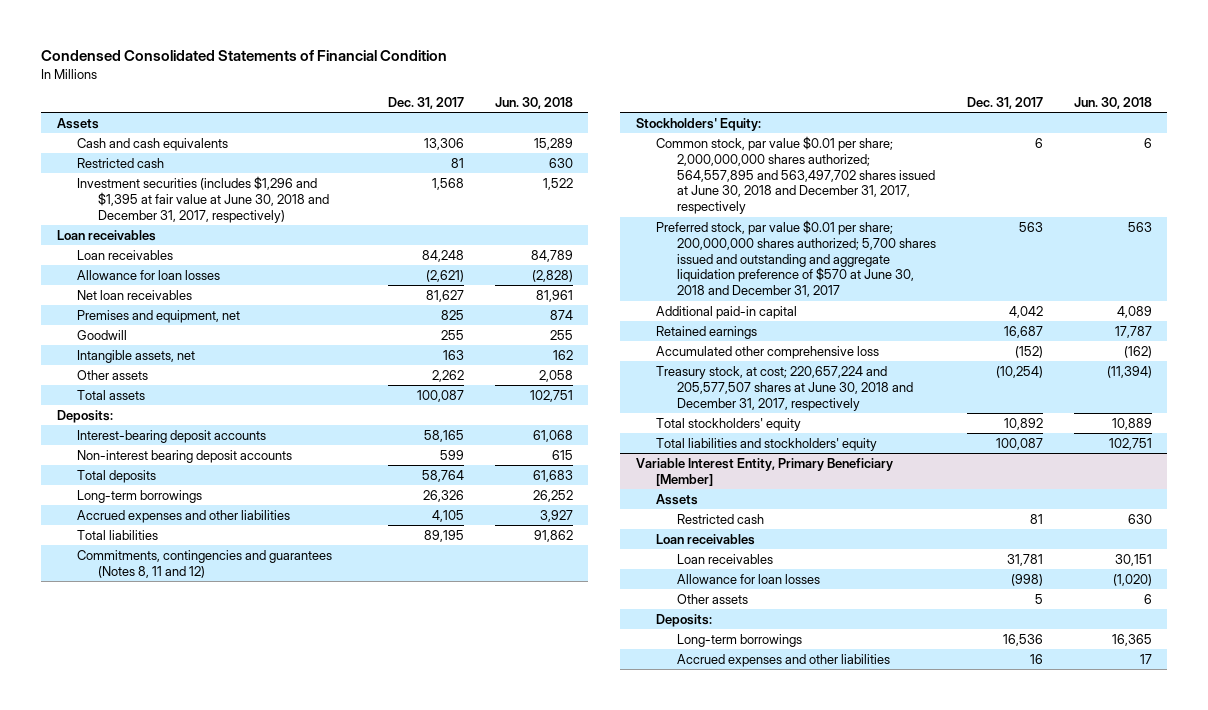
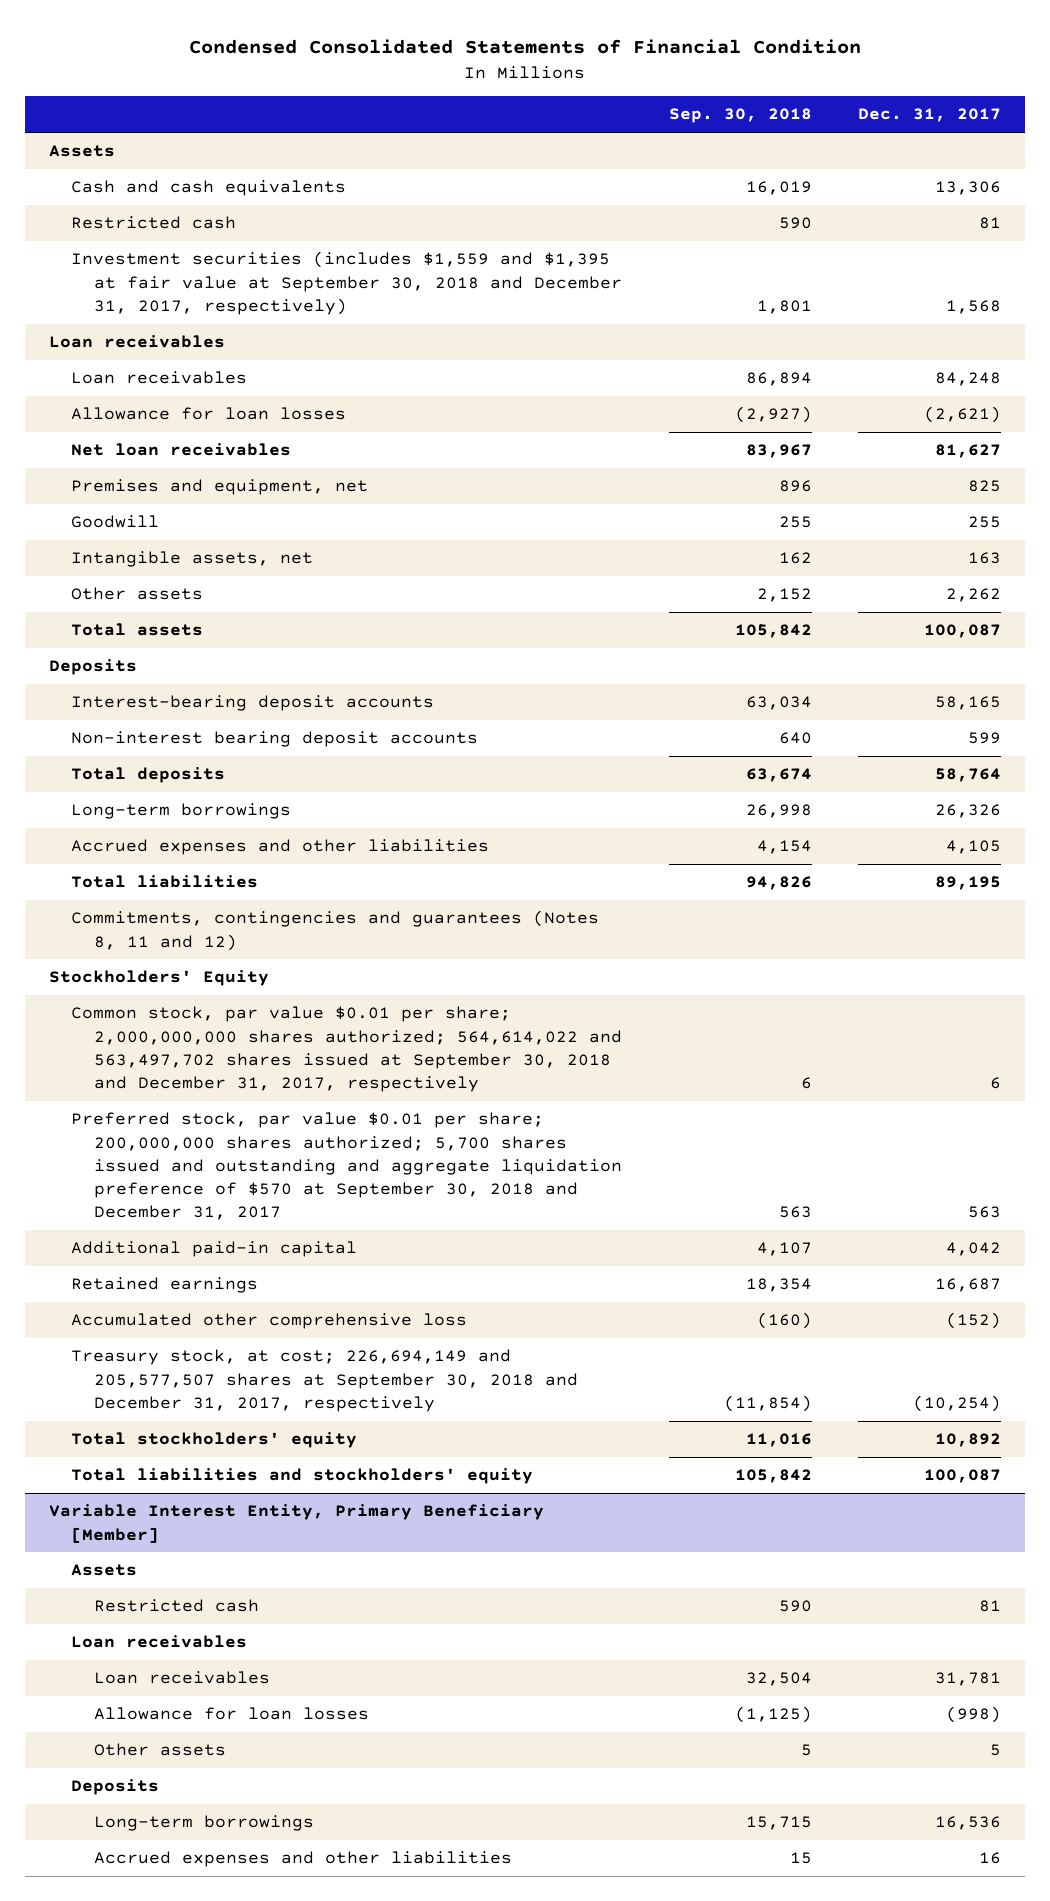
[494,96,573,109] Jun. 30, 2018 -> none
none -> [668,108,812,124] Sep. 30, 2018
[77,175,329,223] Investment securities (includes $1,296 and $1,395 at fair value at June 30, 2018 and December 31, 2017, respectively) -> [71,251,622,315] Investment securities (includes $1,559 and $1,395 at fair value at September 30, 2018 and December 31, 2017, respectively)
[56,409,113,423] Deposits: -> [48,659,137,676] Deposits
[635,117,761,131] Stockholders' Equity: -> [48,970,269,987] Stockholders' Equity
[656,135,935,215] Common stock, par value $0.01 per share; 2,000,000,000 shares authorized; 564,557,895 and 563,497,702 shares issued at June 30, 2018 and December 31, 2017, respectively -> [71,1006,622,1092] Common stock, par value $0.01 per share; 2,000,000,000 shares authorized; 564,614,022 and 563,497,702 shares issued at September 30, 2018 and December 31, 2017, respectively
[656,219,936,298] Preferred stock, par value $0.01 per share; 200,000,000 shares authorized; 5,700 shares issued and outstanding and aggregate liquidation preference of $570 at June 30, 2018 and December 31, 2017 -> [71,1112,622,1221] Preferred stock, par value $0.01 per share; 200,000,000 shares authorized; 5,700 shares issued and outstanding and aggregate liquidation preference of $570 at September 30, 2018 and December 31, 2017
[656,365,913,411] Treasury stock, at cost; 220,657,224 and 205,577,507 shares at June 30, 2018 and December 31, 2017, respectively -> [71,1349,578,1412] Treasury stock, at cost; 226,694,149 and 205,577,507 shares at September 30, 2018 and December 31, 2017, respectively
[656,613,713,627] Deposits: -> [71,1779,160,1796] Deposits

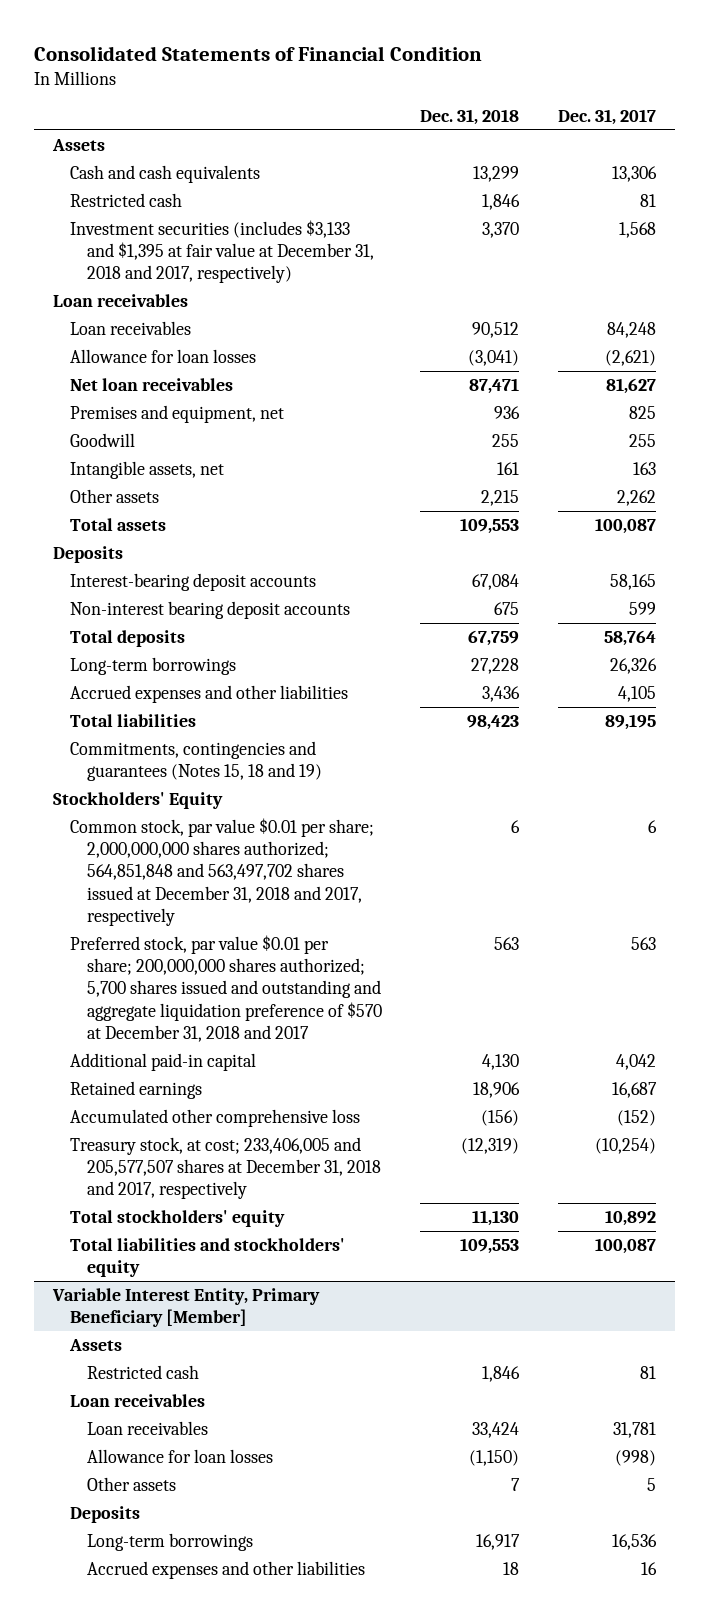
[189,39,862,55] Condensed Consolidated Statements of Financial Condition -> [33,45,482,61] Consolidated Statements of Financial Condition
[668,108,812,124] Sep. 30, 2018 -> none
none -> [420,109,520,126] Dec. 31, 2018
[71,251,622,315] Investment securities (includes $1,559 and $1,395 at fair value at September 30, 2018 and December 31, 2017, respectively) -> [69,219,374,284] Investment securities (includes $3,133 and $1,395 at fair value at December 31, 2018 and 2017, respectively)
[71,910,600,951] Commitments, contingencies and guarantees (Notes 8, 11 and 12) -> [69,740,322,782] Commitments, contingencies and guarantees (Notes 15, 18 and 19)
[71,1006,622,1092] Common stock, par value $0.01 per share; 2,000,000,000 shares authorized; 564,614,022 and 563,497,702 shares issued at September 30, 2018 and December 31, 2017, respectively -> [69,817,374,927] Common stock, par value $0.01 per share; 2,000,000,000 shares authorized; 564,851,848 and 563,497,702 shares issued at December 31, 2018 and 2017, respectively
[71,1112,622,1221] Preferred stock, par value $0.01 per share; 200,000,000 shares authorized; 5,700 shares issued and outstanding and aggregate liquidation preference of $570 at September 30, 2018 and December 31, 2017 -> [69,934,382,1043] Preferred stock, par value $0.01 per share; 200,000,000 shares authorized; 5,700 shares issued and outstanding and aggregate liquidation preference of $570 at December 31, 2018 and 2017
[71,1349,578,1412] Treasury stock, at cost; 226,694,149 and 205,577,507 shares at September 30, 2018 and December 31, 2017, respectively -> [69,1136,381,1200] Treasury stock, at cost; 233,406,005 and 205,577,507 shares at December 31, 2018 and 2017, respectively

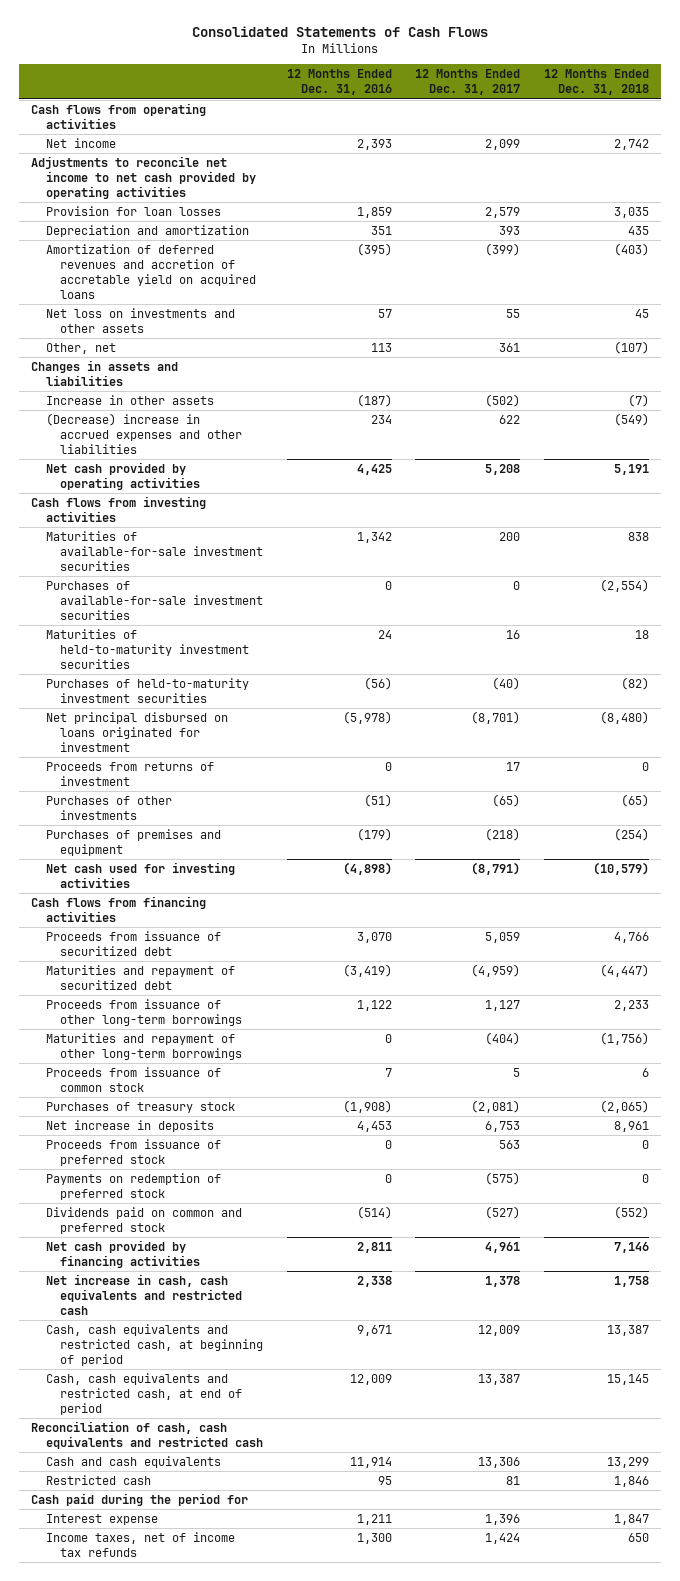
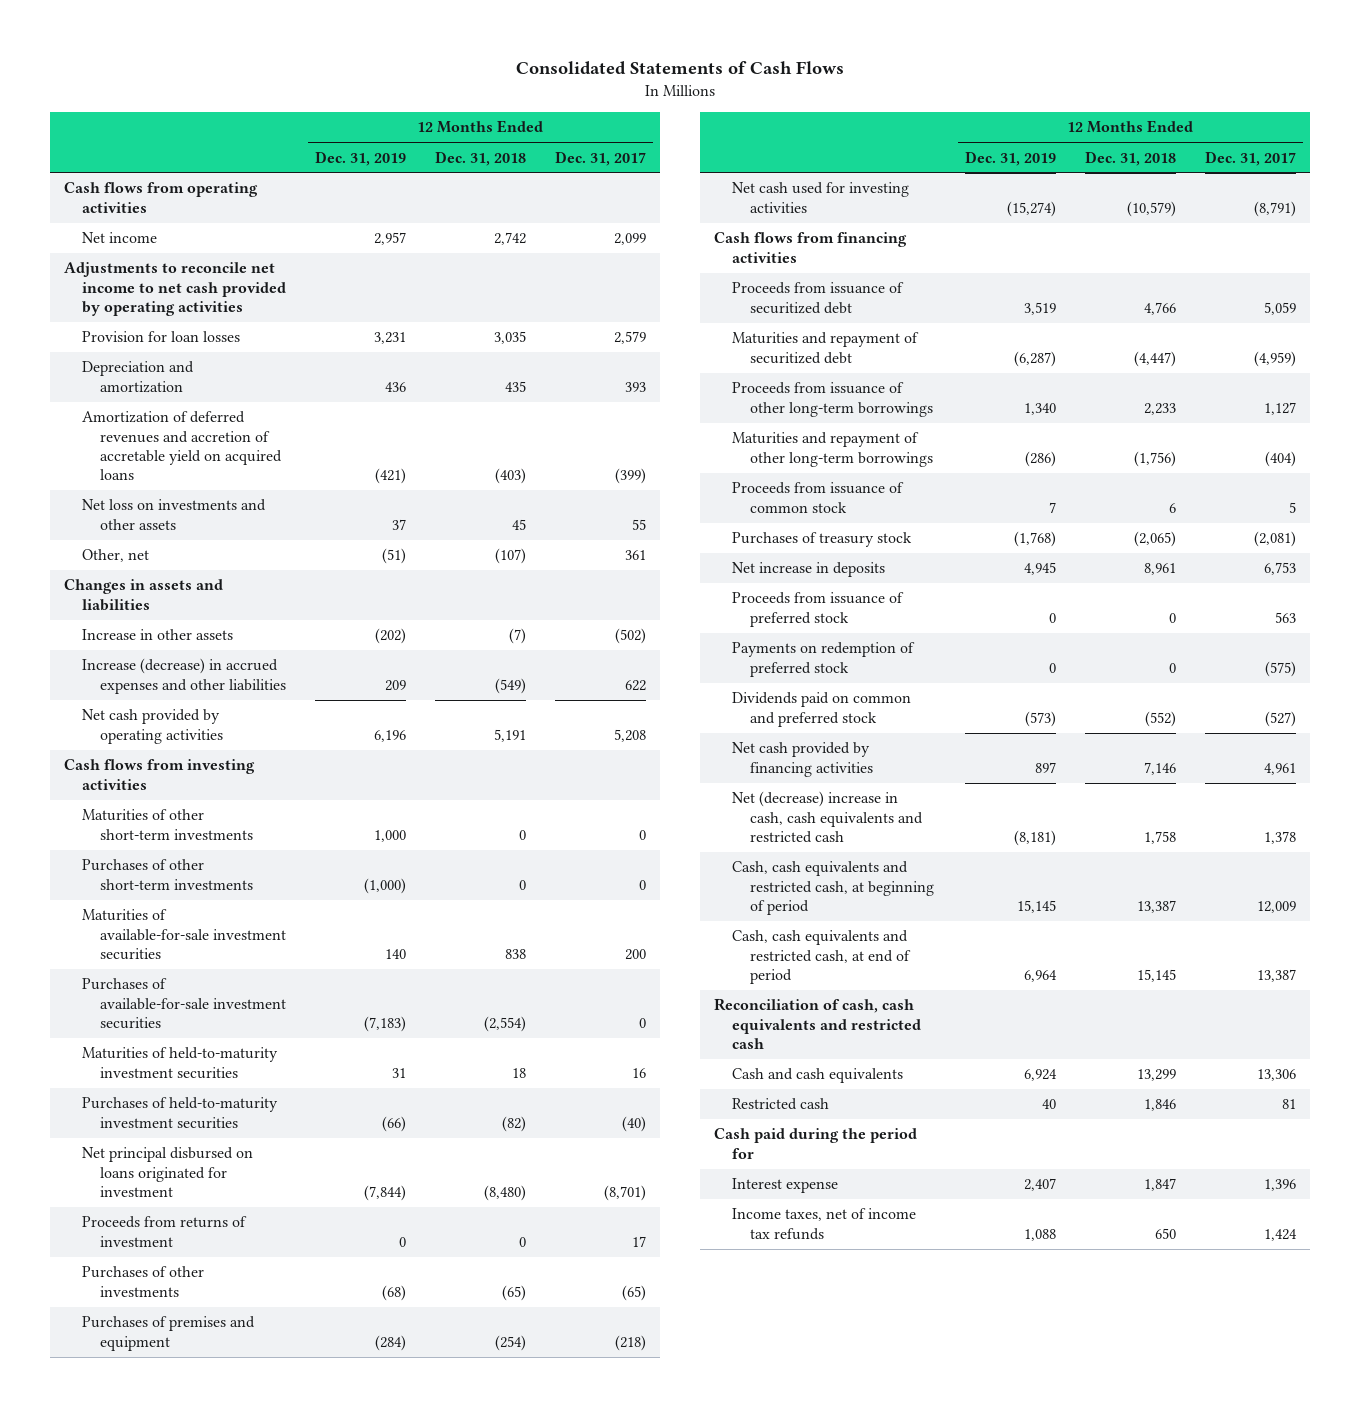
[286,69,392,96] 12 Months Ended Dec. 31, 2016 -> none
none -> [314,150,406,166] Dec. 31, 2019
[45,412,242,454] (Decrease) increase in accrued expenses and other liabilities -> [81,658,286,694] Increase (decrease) in accrued expenses and other liabilities
none -> [81,809,253,840] Maturities of other short-term investments
none -> [81,859,253,890] Purchases of other short-term investments
[45,1273,242,1315] Net increase in cash, cash equivalents and restricted cash -> [732,791,924,844] Net (decrease) increase in cash, cash equivalents and restricted cash

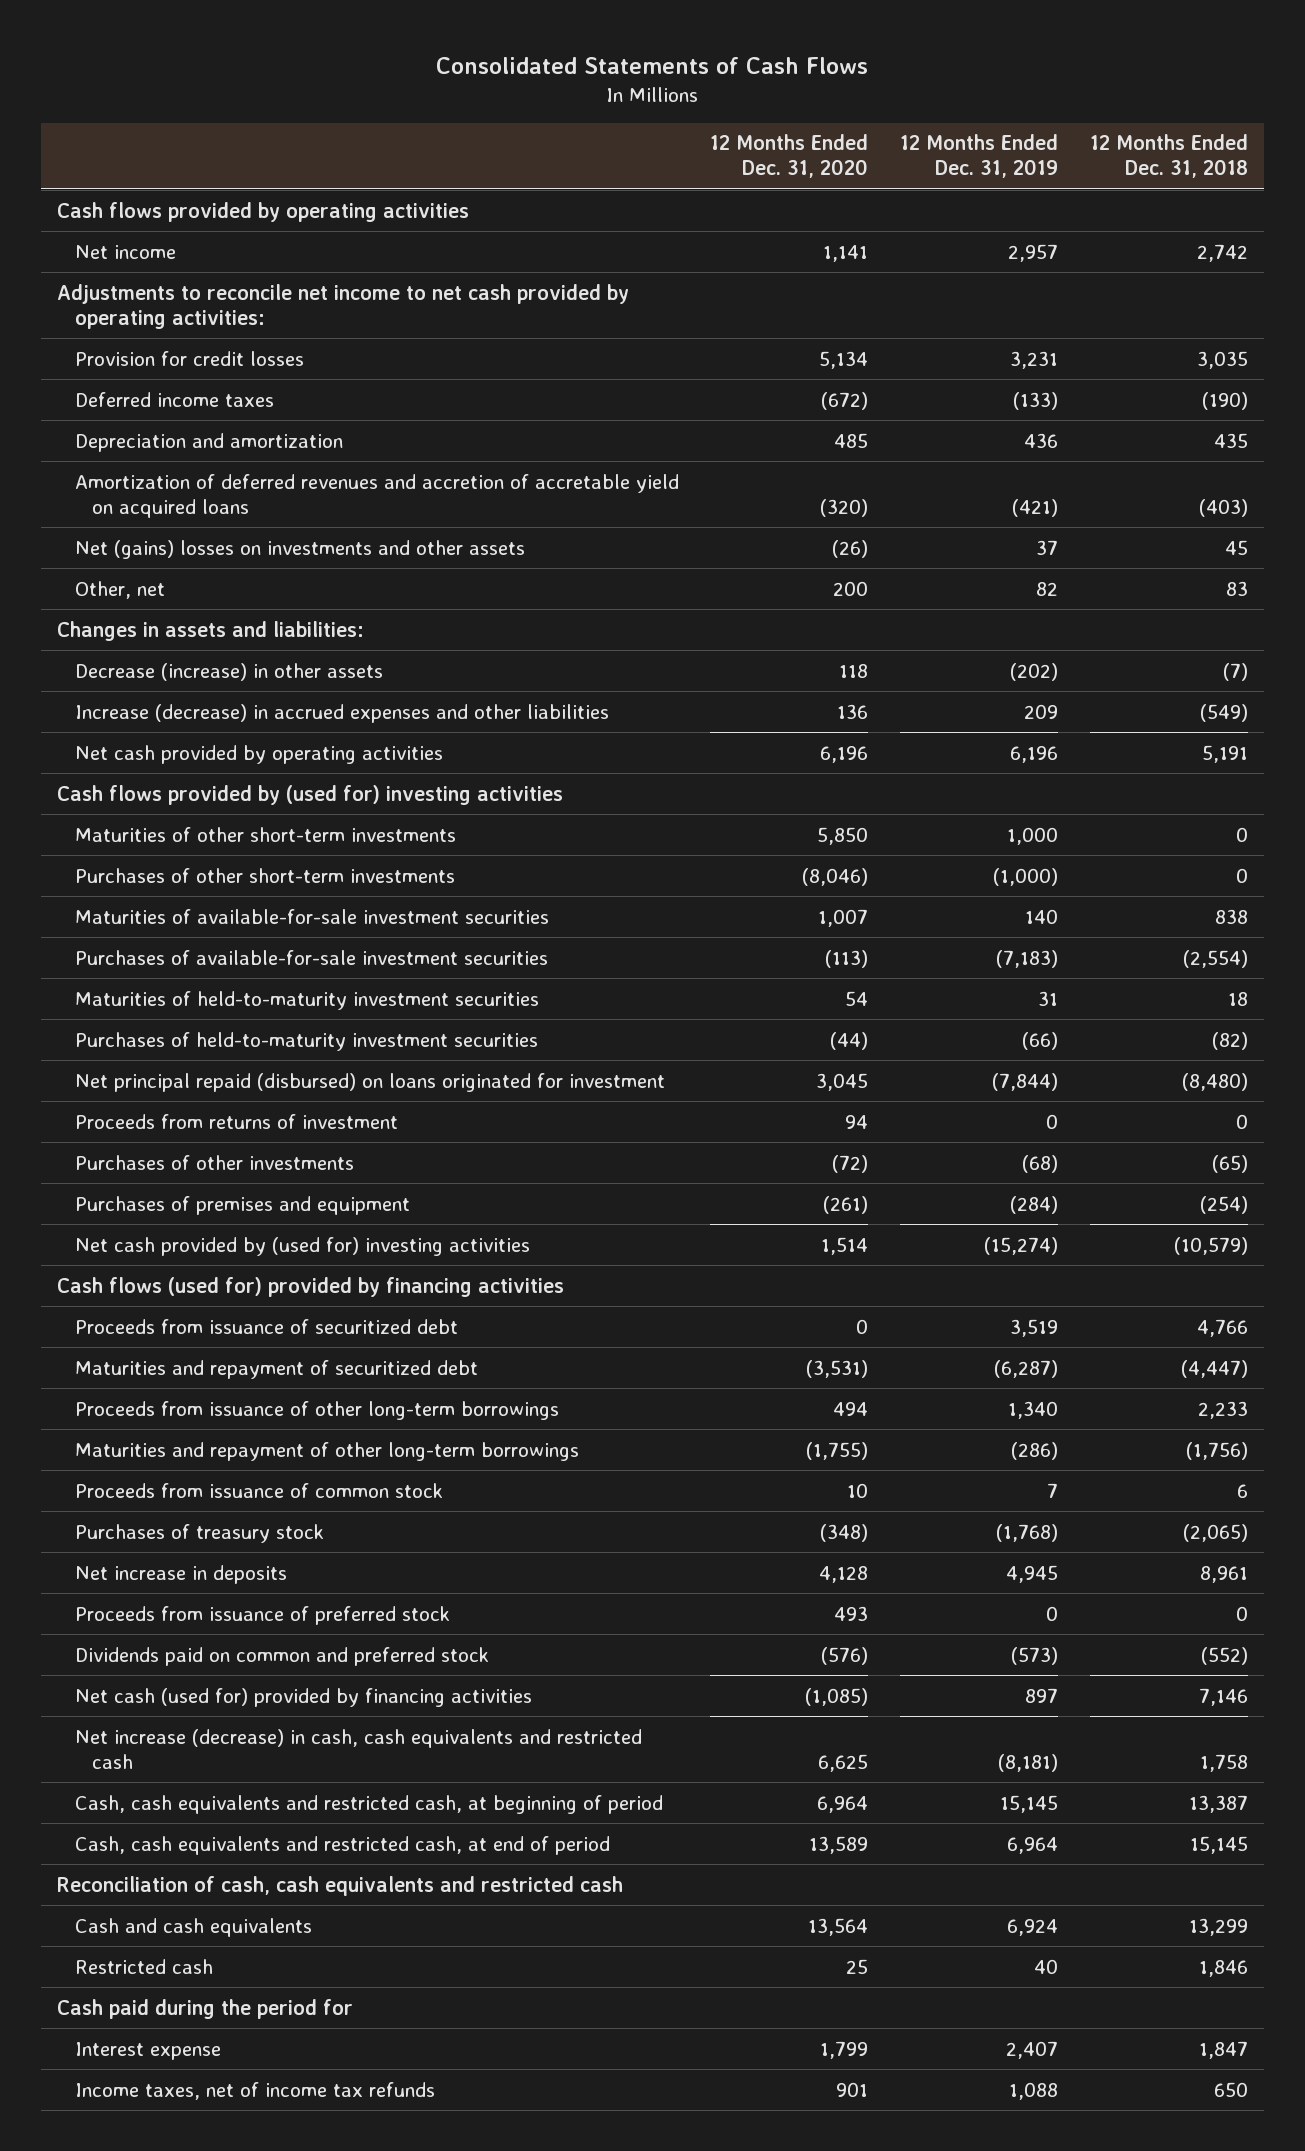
[554,150,646,166] Dec. 31, 2017 -> none
none -> [710,134,869,179] 12 Months Ended Dec. 31, 2020
[63,182,258,213] Cash flows from operating activities -> [57,201,470,222] Cash flows provided by operating activities
[63,262,286,317] Adjustments to reconcile net income to net cash provided by operating activities -> [57,283,630,329] Adjustments to reconcile net income to net cash provided by operating activities:
[81,331,240,343] Provision for loan losses -> [74,350,304,366] Provision for credit losses
none -> [74,391,274,407] Deferred income taxes
[81,499,266,530] Net loss on investments and other assets -> [74,539,525,559] Net (gains) losses on investments and other assets
[381,548,406,565] (51) -> [1036,581,1059,596] 82
[494,548,526,565] (107) -> [1225,580,1248,596] 83
[63,579,223,611] Changes in assets and liabilities -> [57,620,365,641] Changes in assets and liabilities:
[81,629,233,641] Increase in other assets -> [74,662,383,681] Decrease (increase) in other assets
[63,759,255,790] Cash flows from investing activities -> [57,784,564,805] Cash flows provided by (used for) investing activities
[81,1147,253,1198] Net principal disbursed on loans originated for investment -> [74,1072,665,1092] Net principal repaid (disbursed) on loans originated for investment
[732,182,910,213] Net cash used for investing activities -> [74,1236,530,1256] Net cash provided by (used for) investing activities
[714,232,908,263] Cash flows from financing activities -> [57,1276,565,1297] Cash flows (used for) provided by financing activities
[732,642,916,677] Payments on redemption of preferred stock -> none
[732,742,874,777] Net cash provided by financing activities -> [74,1687,532,1707] Net cash (used for) provided by financing activities
[732,791,924,844] Net (decrease) increase in cash, cash equivalents and restricted cash -> [74,1728,642,1769] Net increase (decrease) in cash, cash equivalents and restricted cash

